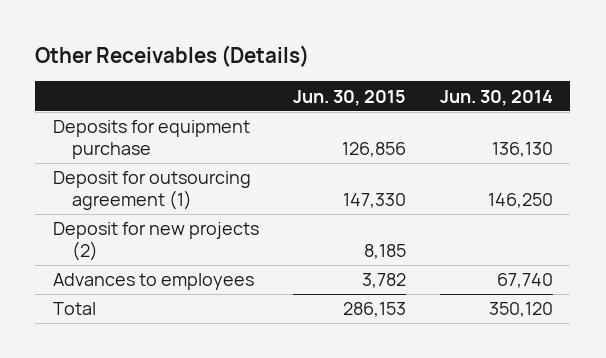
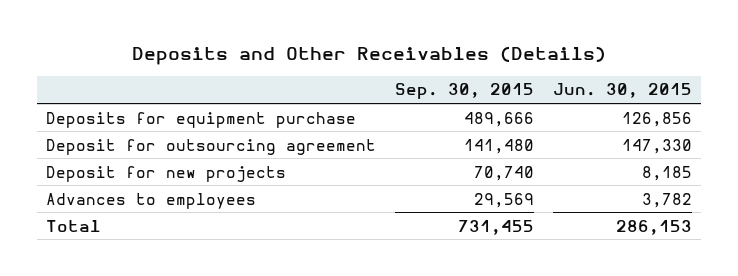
[35,45,310,68] Other Receivables (Details) -> [131,46,606,66] Deposits and Other Receivables (Details)
[440,89,554,106] Jun. 30, 2014 -> none
none -> [394,83,534,100] Sep. 30, 2015
[52,171,251,210] Deposit for outsourcing agreement (1) -> [46,138,377,155] Deposit for outsourcing agreement
[52,222,259,261] Deposit for new projects (2) -> [46,165,287,182] Deposit for new projects

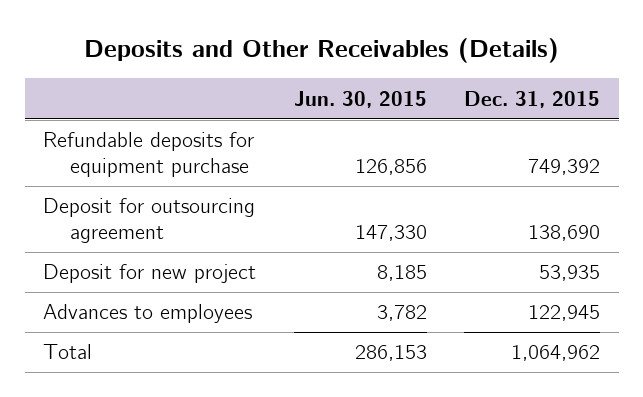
[394,83,534,100] Sep. 30, 2015 -> none
none -> [463,90,600,108] Dec. 31, 2015
[46,111,357,128] Deposits for equipment purchase -> [43,132,255,178] Refundable deposits for equipment purchase
[46,165,287,182] Deposit for new projects -> [43,264,257,284] Deposit for new project

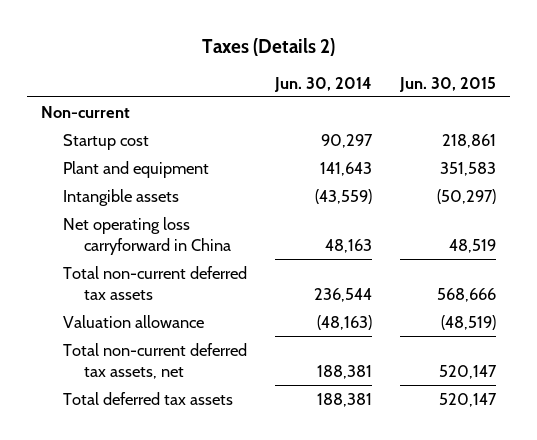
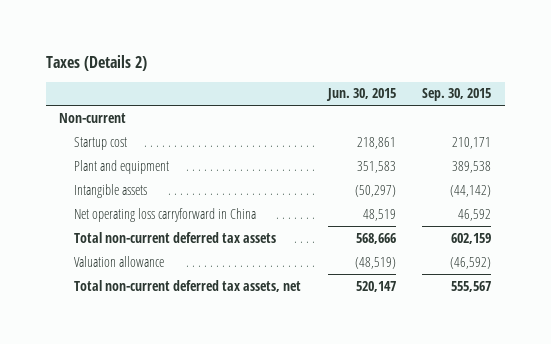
[273,76,372,92] Jun. 30, 2014 -> none
none -> [422,88,492,102] Sep. 30, 2015
[62,391,233,405] Total deferred tax assets -> none

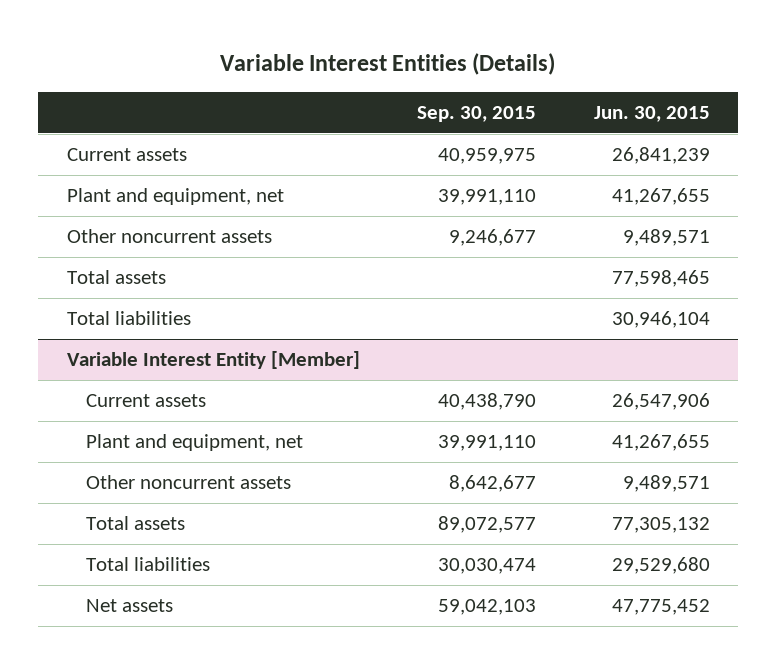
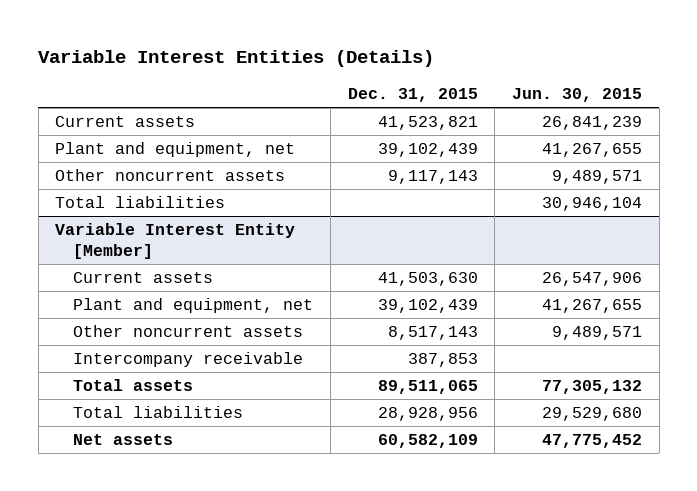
[417,106,537,123] Sep. 30, 2015 -> none
none -> [347,87,478,102] Dec. 31, 2015
[66,270,166,285] Total assets -> none
none -> [73,352,304,368] Intercompany receivable

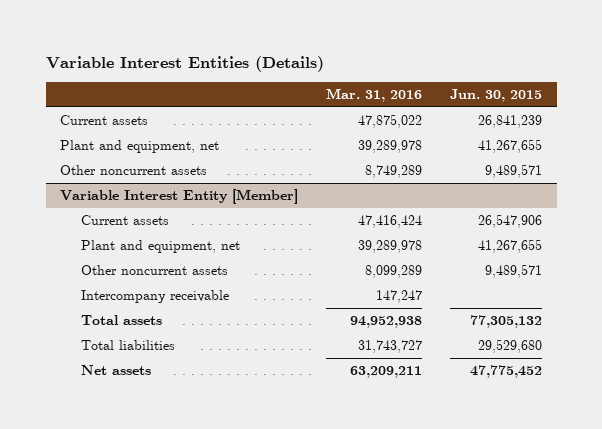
[347,87,478,102] Dec. 31, 2015 -> none
none -> [326,88,423,103] Mar. 31, 2016
[55,196,226,209] Total liabilities -> none

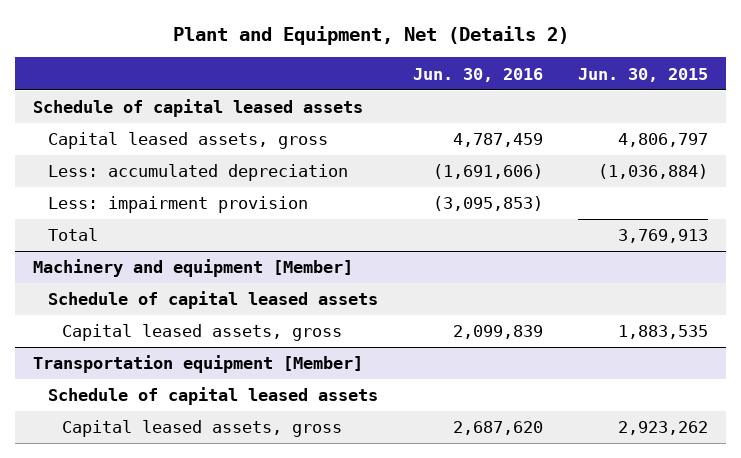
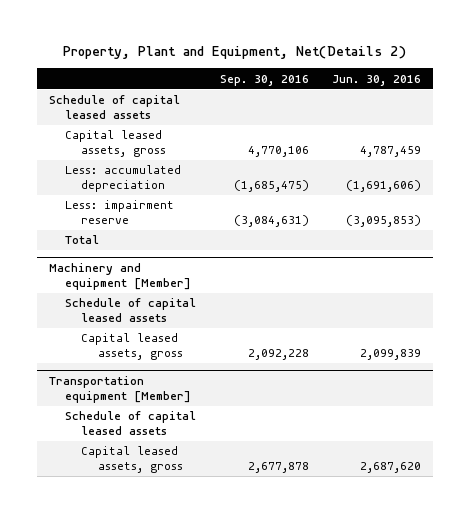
[172,25,569,45] Plant and Equipment, Net (Details 2) -> [63,46,407,60] Property, Plant and Equipment, Net(Details 2)
[578,67,709,82] Jun. 30, 2015 -> none
none -> [219,74,309,86] Sep. 30, 2016
[47,196,308,214] Less: impairment provision -> [65,200,175,225] Less: impairment reserve

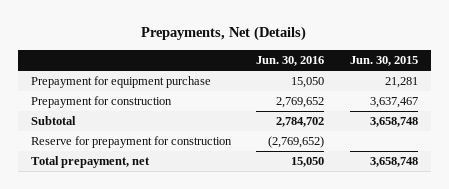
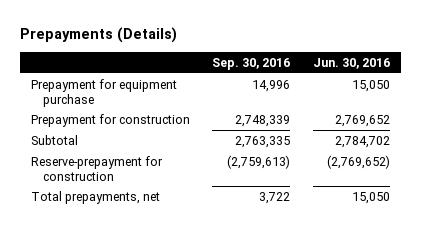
[141,26,307,42] Prepayments, Net (Details) -> [19,27,177,44] Prepayments (Details)
[349,56,418,67] Jun. 30, 2015 -> none
none -> [212,57,291,70] Sep. 30, 2016
[30,136,232,149] Reserve for prepayment for construction -> [30,155,163,181] Reserve-prepayment for construction
[30,156,150,169] Total prepayment, net -> [30,190,160,204] Total prepayments, net

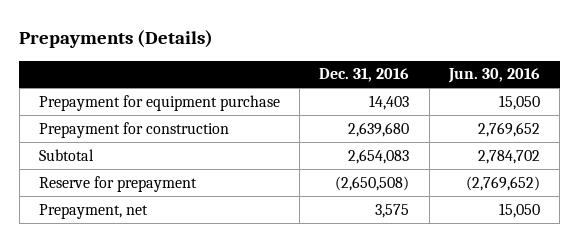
[212,57,291,70] Sep. 30, 2016 -> none
none -> [319,68,410,83] Dec. 31, 2016
[30,155,163,181] Reserve-prepayment for construction -> [39,175,198,192] Reserve for prepayment
[30,190,160,204] Total prepayments, net -> [39,203,149,219] Prepayment, net

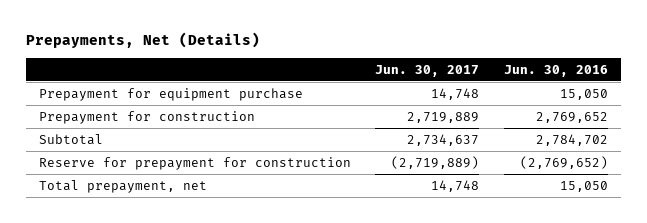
[19,30,214,49] Prepayments (Details) -> [26,32,261,49] Prepayments, Net (Details)
[319,68,410,83] Dec. 31, 2016 -> none
none -> [375,64,480,77] Jun. 30, 2017
[39,175,198,192] Reserve for prepayment -> [38,157,351,171] Reserve for prepayment for construction
[39,203,149,219] Prepayment, net -> [38,180,207,194] Total prepayment, net

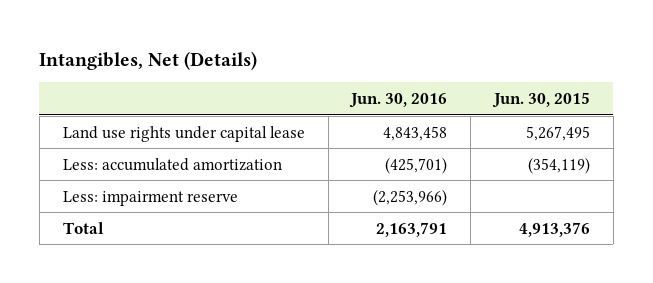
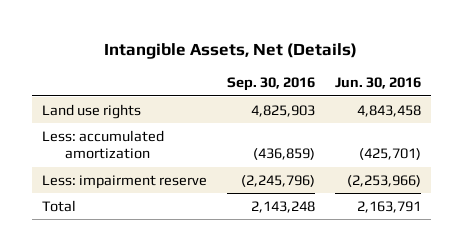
[39,50,258,70] Intangibles, Net (Details) -> [104,42,358,59] Intangible Assets, Net (Details)
[492,92,591,109] Jun. 30, 2015 -> none
none -> [226,77,315,92] Sep. 30, 2016
[62,125,305,142] Land use rights under capital lease -> [41,103,141,119] Land use rights

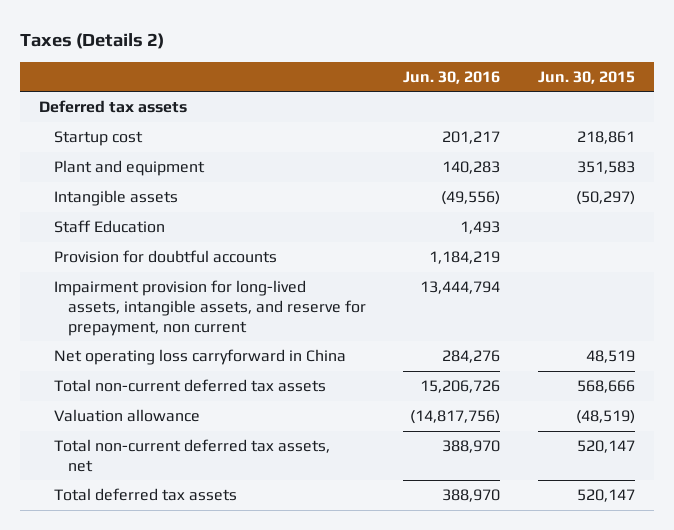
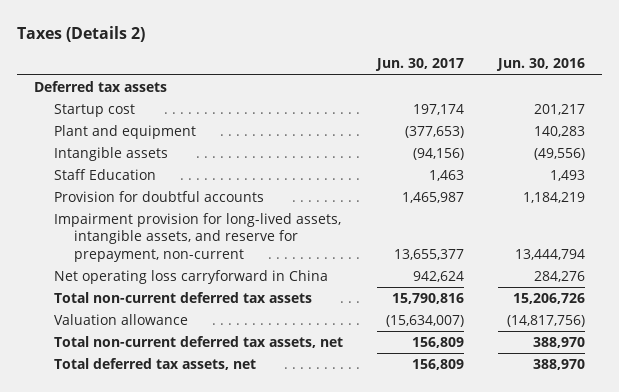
[537,70,635,84] Jun. 30, 2015 -> none
none -> [375,58,465,72] Jun. 30, 2017
[53,280,367,336] Impairment provision for long-lived assets, intangible assets, and reserve for prepayment, non current -> [54,213,342,262] Impairment provision for long-lived assets, intangible assets, and reserve for prepayment, non-current
[53,488,237,502] Total deferred tax assets -> [54,358,257,371] Total deferred tax assets, net

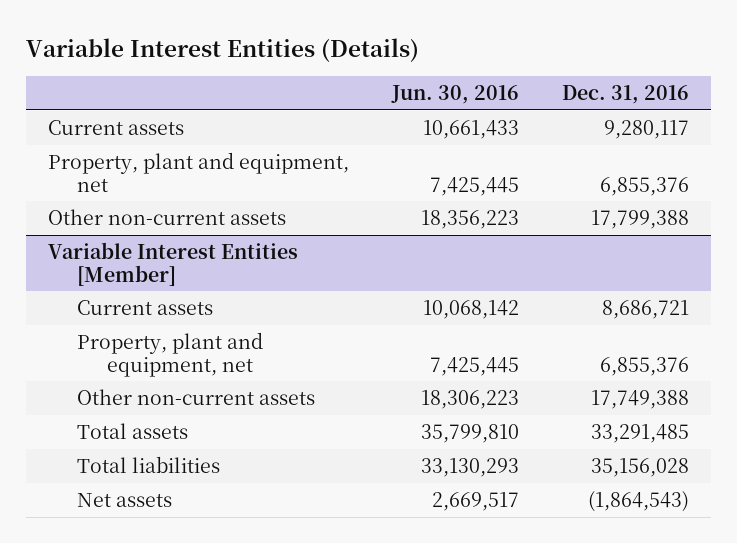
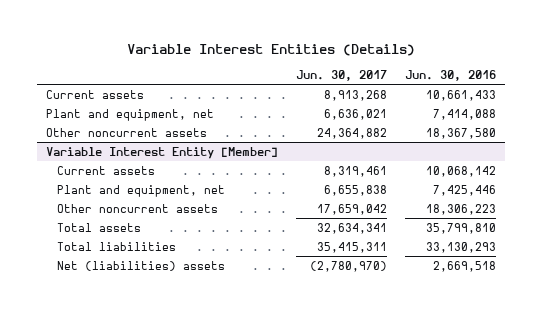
[562,84,690,104] Dec. 31, 2016 -> none
none -> [296,69,388,81] Jun. 30, 2017
[47,151,349,192] Property, plant and equipment, net -> [46,108,215,121] Plant and equipment, net
[430,176,520,196] 7,425,445 -> [432,108,496,120] 7,414,088
[47,208,286,225] Other non-current assets -> [46,127,208,137] Other noncurrent assets
[421,209,520,229] 18,356,223 -> [425,127,496,139] 18,367,580
[47,241,298,286] Variable Interest Entities [Member] -> [46,146,279,159] Variable Interest Entity [Member]
[77,331,264,377] Property, plant and equipment, net -> [57,184,226,197] Plant and equipment, net
[430,356,520,376] 7,425,445 -> [432,184,496,196] 7,425,446
[77,388,316,405] Other non-current assets -> [57,203,219,213] Other noncurrent assets
[77,492,173,507] Net assets -> [57,260,226,271] Net (liabilities) assets
[432,491,520,511] 2,669,517 -> [432,260,496,272] 2,669,518

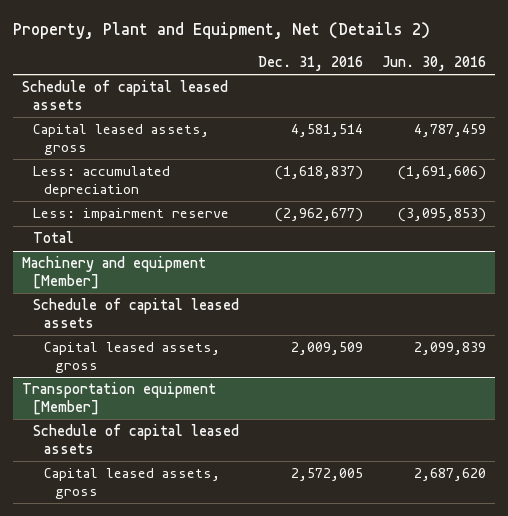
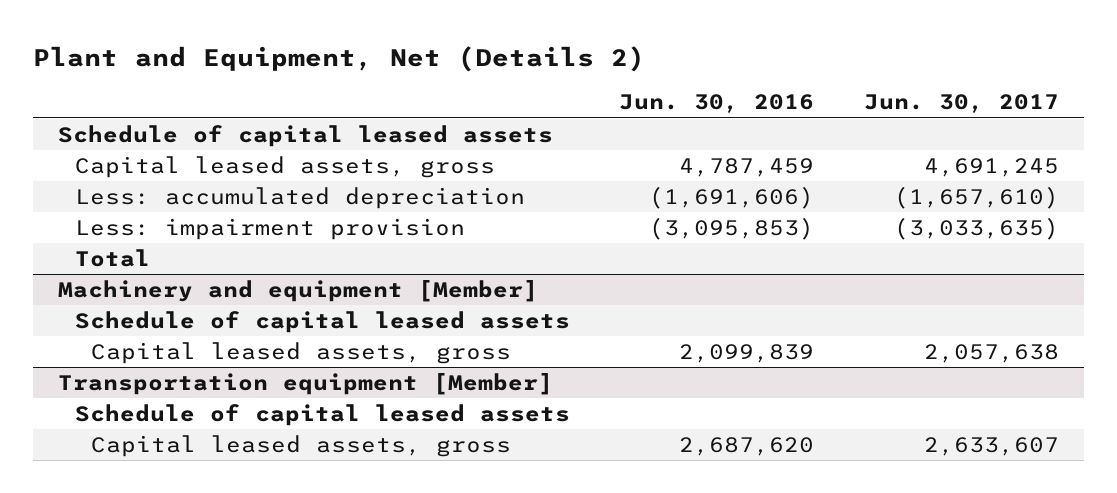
[12,21,430,39] Property, Plant and Equipment, Net (Details 2) -> [33,45,646,72] Plant and Equipment, Net (Details 2)
[257,55,363,71] Dec. 31, 2016 -> none
none -> [864,94,1060,114] Jun. 30, 2017
[32,208,229,222] Less: impairment reserve -> [74,217,465,240] Less: impairment provision

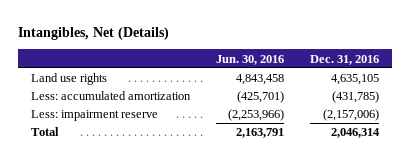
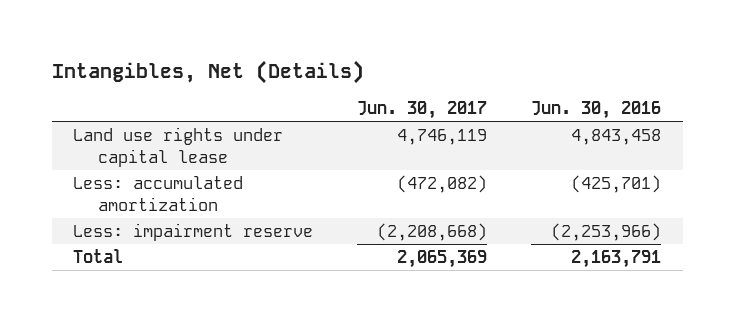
[310,54,380,65] Dec. 31, 2016 -> none
none -> [357,100,488,119] Jun. 30, 2017
[31,73,108,86] Land use rights -> [73,127,284,167] Land use rights under capital lease

